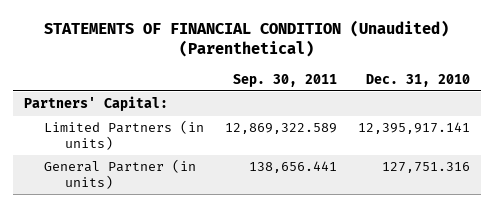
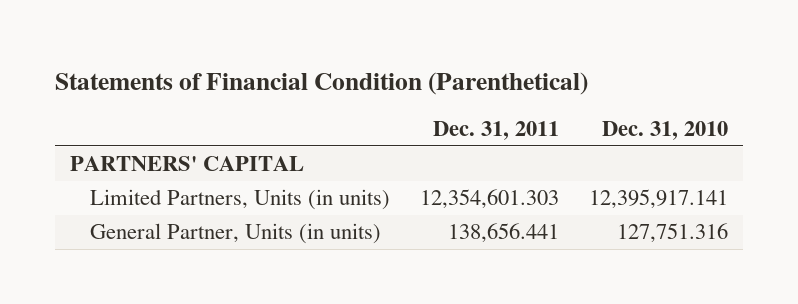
[43,19,449,57] STATEMENTS OF FINANCIAL CONDITION (Unaudited) (Parenthetical) -> [55,71,589,95] Statements of Financial Condition (Parenthetical)
[233,73,338,87] Sep. 30, 2011 -> none
none -> [433,121,560,141] Dec. 31, 2011
[23,96,168,112] Partners' Capital: -> [70,156,305,172] PARTNERS' CAPITAL
[44,120,205,150] Limited Partners (in units) -> [90,189,391,211] Limited Partners, Units (in units)
[44,159,197,189] General Partner (in units) -> [90,223,382,245] General Partner, Units (in units)

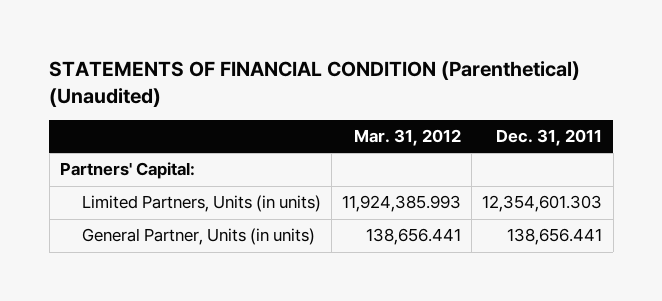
[55,71,589,95] Statements of Financial Condition (Parenthetical) -> [49,60,581,107] STATEMENTS OF FINANCIAL CONDITION (Parenthetical) (Unaudited)
[602,121,729,141] Dec. 31, 2010 -> none
none -> [353,129,461,147] Mar. 31, 2012
[70,156,305,172] PARTNERS' CAPITAL -> [59,162,195,180] Partners' Capital:

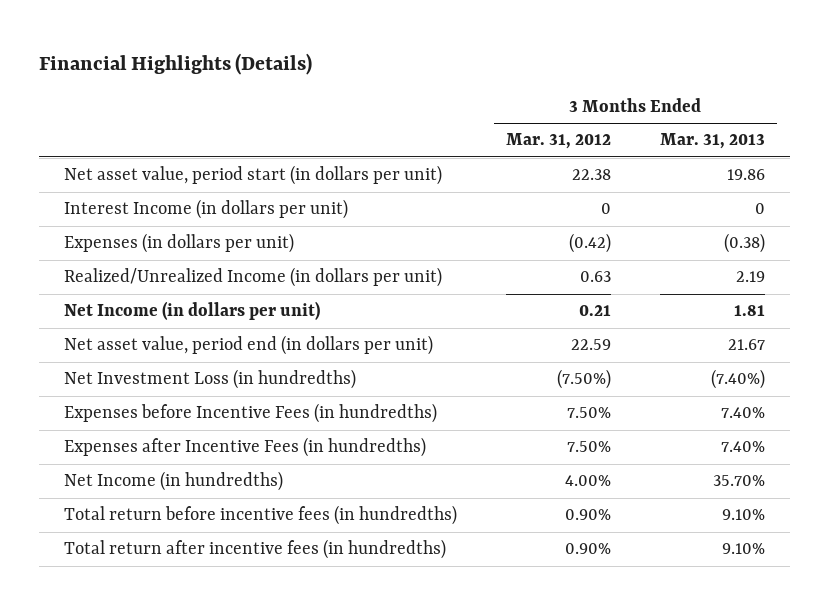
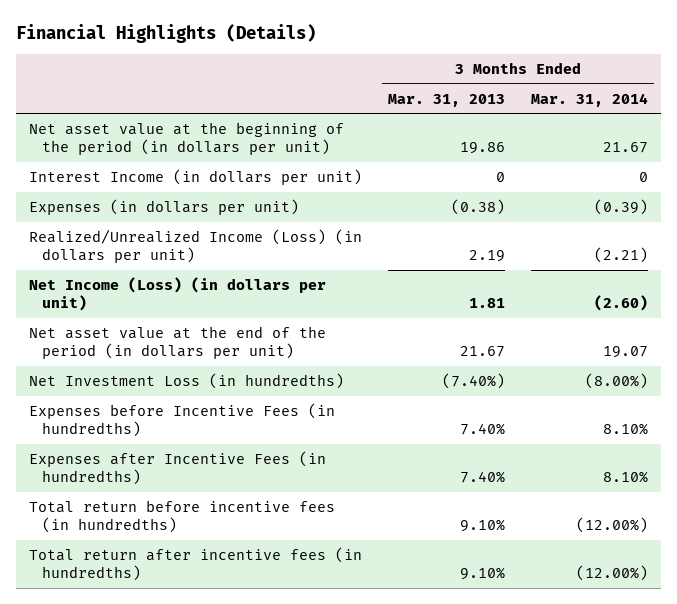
[505,133,611,150] Mar. 31, 2012 -> none
none -> [530,92,648,107] Mar. 31, 2014
[63,165,442,186] Net asset value, period start (in dollars per unit) -> [29,122,345,156] Net asset value at the beginning of the period (in dollars per unit)
[63,267,442,288] Realized/Unrealized Income (in dollars per unit) -> [29,229,363,264] Realized/Unrealized Income (Loss) (in dollars per unit)
[63,301,320,321] Net Income (in dollars per unit) -> [29,277,327,312] Net Income (Loss) (in dollars per unit)
[63,335,433,356] Net asset value, period end (in dollars per unit) -> [29,326,327,360] Net asset value at the end of the period (in dollars per unit)
[63,471,283,492] Net Income (in hundredths) -> none

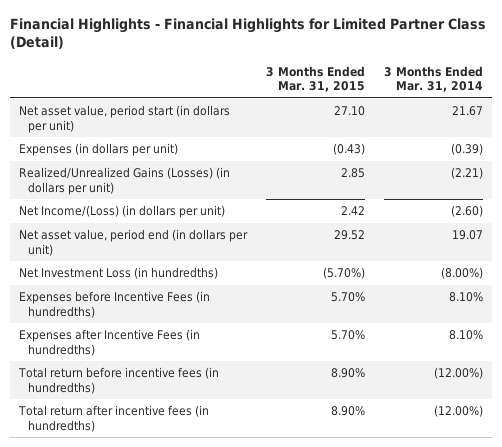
[16,24,317,44] Financial Highlights (Details) -> [9,17,486,50] Financial Highlights - Financial Highlights for Limited Partner Class (Detail)
[387,93,505,107] Mar. 31, 2013 -> none
none -> [265,65,365,93] 3 Months Ended Mar. 31, 2015
[29,169,363,186] Interest Income (in dollars per unit) -> none
[29,122,345,156] Net asset value at the beginning of the period (in dollars per unit) -> [19,105,231,133] Net asset value, period start (in dollars per unit)
[29,229,363,264] Realized/Unrealized Income (Loss) (in dollars per unit) -> [19,167,231,195] Realized/Unrealized Gains (Losses) (in dollars per unit)
[29,277,327,312] Net Income (Loss) (in dollars per unit) -> [19,205,226,219] Net Income/(Loss) (in dollars per unit)
[29,326,327,360] Net asset value at the end of the period (in dollars per unit) -> [19,229,249,256] Net asset value, period end (in dollars per unit)

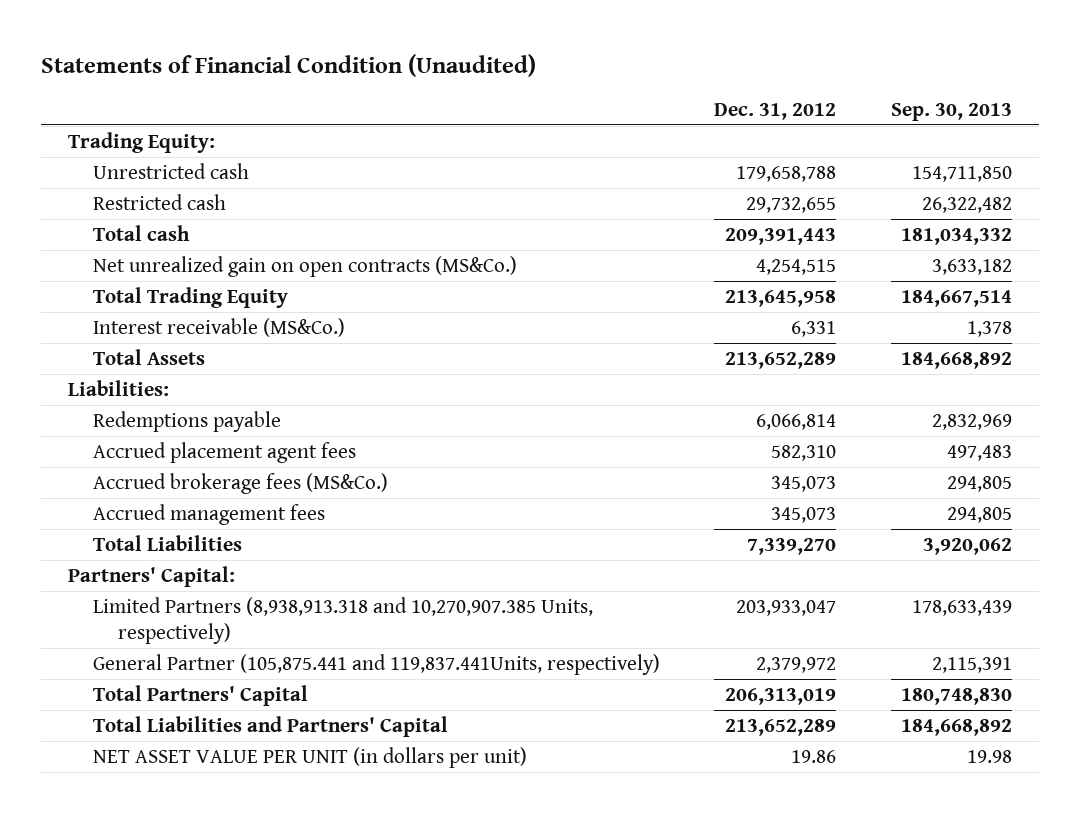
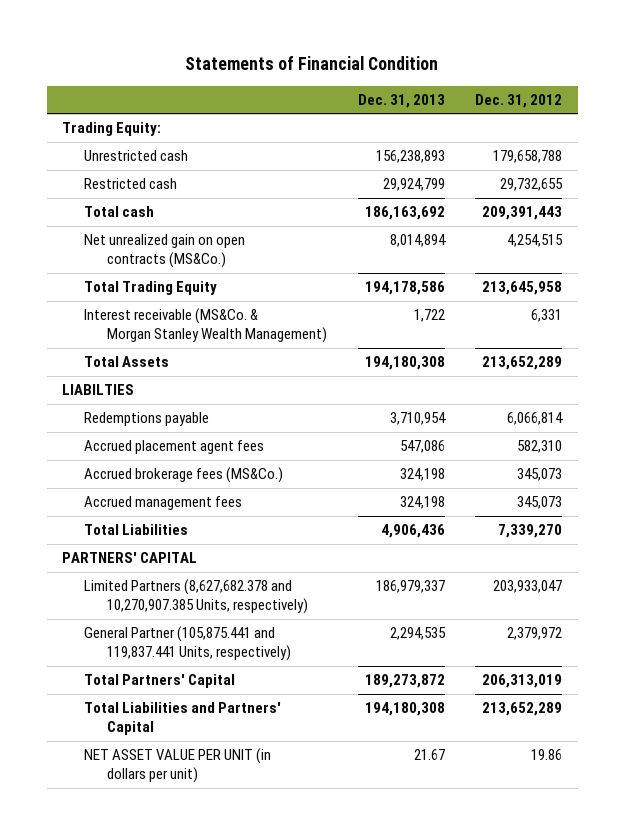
[40,54,536,78] Statements of Financial Condition (Unaudited) -> [185,56,439,71] Statements of Financial Condition
[890,102,1012,121] Sep. 30, 2013 -> none
none -> [357,93,445,108] Dec. 31, 2013
[93,317,346,337] Interest receivable (MS&Co.) -> [84,308,327,344] Interest receivable (MS&Co. & Morgan Stanley Wealth Management)
[68,379,170,396] Liabilities: -> [62,384,135,396] LIABILTIES
[68,565,236,587] Partners' Capital: -> [62,552,198,564] PARTNERS' CAPITAL
[93,596,594,644] Limited Partners (8,938,913.318 and 10,270,907.385 Units, respectively) -> [84,579,308,615] Limited Partners (8,627,682.378 and 10,270,907.385 Units, respectively)
[93,653,661,675] General Partner (105,875.441 and 119,837.441Units, respectively) -> [84,626,291,662] General Partner (105,875.441 and 119,837.441 Units, respectively)

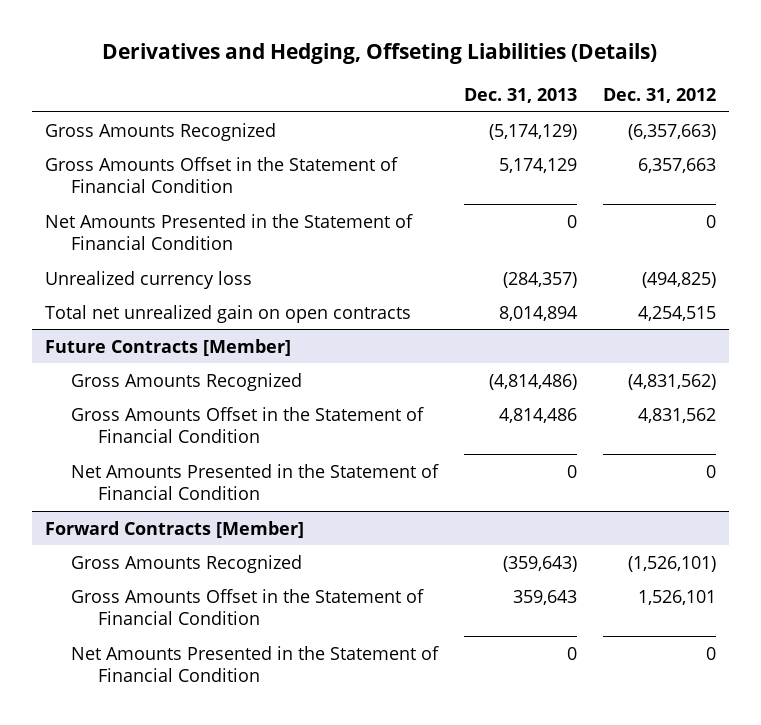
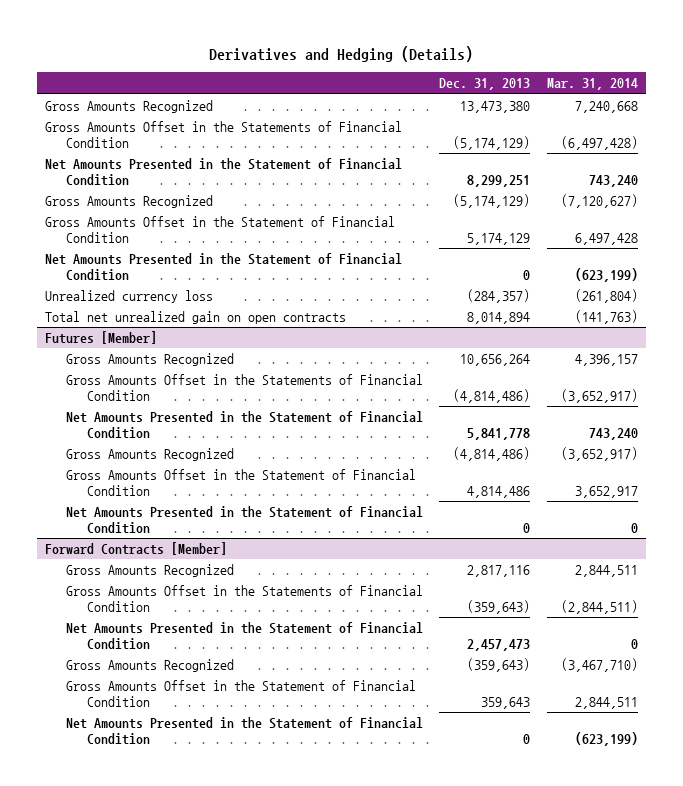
[102,43,658,65] Derivatives and Hedging, Offseting Liabilities (Details) -> [209,45,474,62] Derivatives and Hedging (Details)
[603,87,717,103] Dec. 31, 2012 -> none
none -> [546,78,638,91] Mar. 31, 2014
none -> [45,100,214,114] Gross Amounts Recognized
none -> [45,121,403,148] Gross Amounts Offset in the Statements of Financial Condition
none -> [45,158,403,186] Net Amounts Presented in the Statement of Financial Condition
[44,338,291,356] Future Contracts [Member] -> none
none -> [45,331,158,345] Futures [Member]
none -> [66,353,235,367] Gross Amounts Recognized
none -> [66,374,424,401] Gross Amounts Offset in the Statements of Financial Condition
none -> [66,411,424,439] Net Amounts Presented in the Statement of Financial Condition
none -> [66,564,235,578] Gross Amounts Recognized
none -> [66,585,424,612] Gross Amounts Offset in the Statements of Financial Condition
none -> [66,622,424,650] Net Amounts Presented in the Statement of Financial Condition

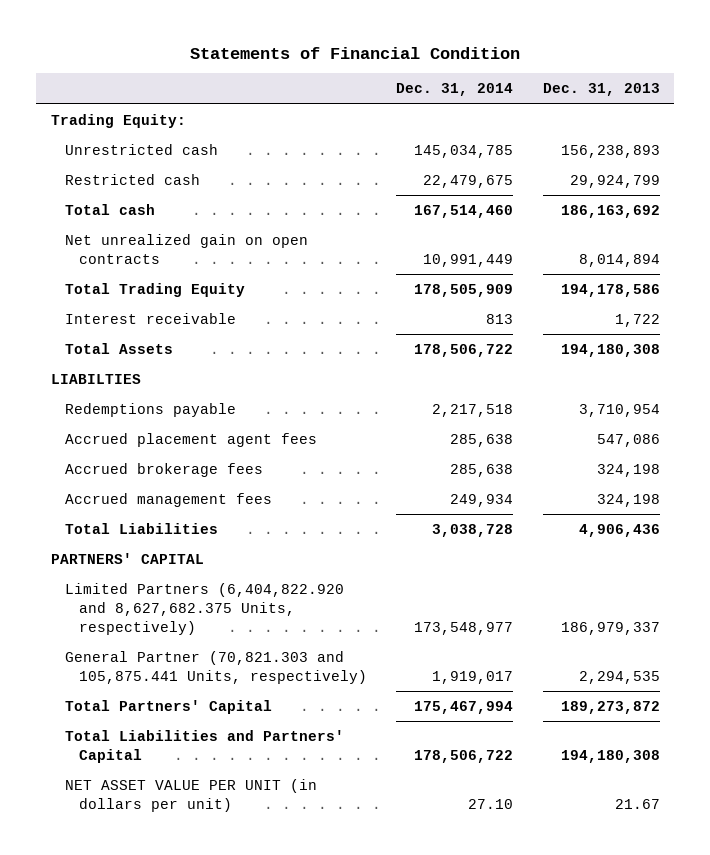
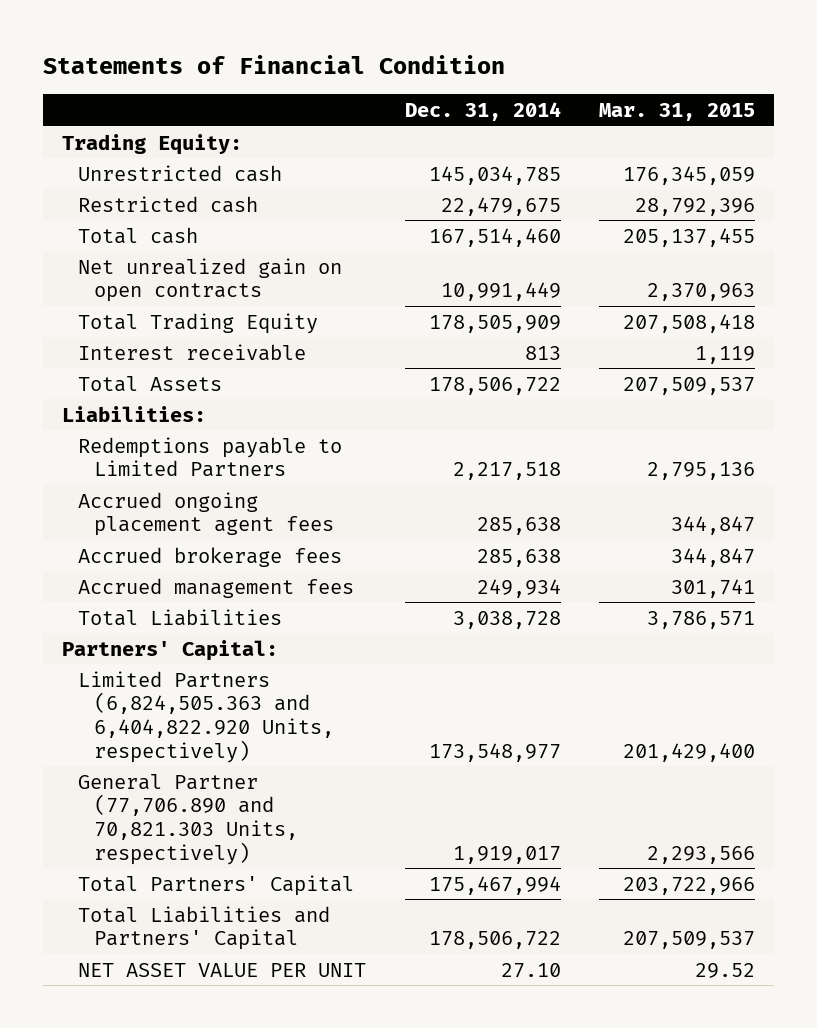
[542,83,660,97] Dec. 31, 2013 -> none
none -> [599,103,756,122] Mar. 31, 2015
[50,373,141,384] LIABILTIES -> [62,405,207,422] Liabilities:
[64,402,236,417] Redemptions payable -> [77,436,342,478] Redemptions payable to Limited Partners
[64,432,317,447] Accrued placement agent fees -> [77,491,334,537] Accrued ongoing placement agent fees
[50,552,204,564] PARTNERS' CAPITAL -> [62,639,279,661] Partners' Capital:
[64,582,344,635] Limited Partners (6,404,822.920 and 8,627,682.375 Units, respectively) -> [77,670,334,763] Limited Partners (6,824,505.363 and 6,404,822.920 Units, respectively)
[64,650,367,684] General Partner (70,821.303 and 105,875.441 Units, respectively) -> [77,773,298,865] General Partner (77,706.890 and 70,821.303 Units, respectively)
[64,778,317,812] NET ASSET VALUE PER UNIT (in dollars per unit) -> [77,962,366,977] NET ASSET VALUE PER UNIT

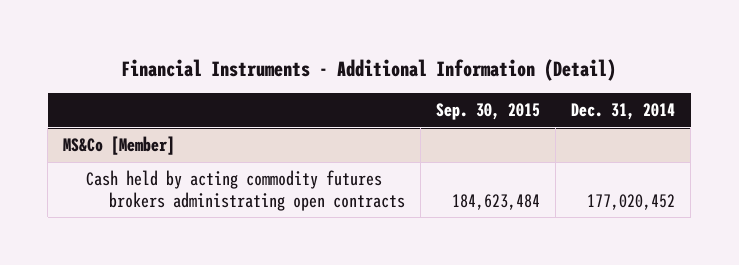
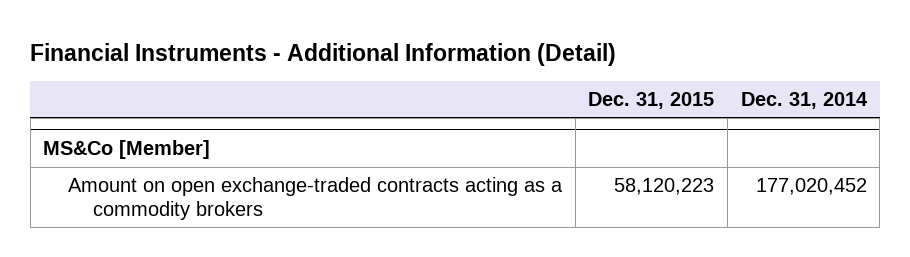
[436,103,541,121] Sep. 30, 2015 -> none
none -> [588,91,715,109] Dec. 31, 2015
[86,170,405,211] Cash held by acting commodity futures brokers administrating open contracts -> [68,177,564,220] Amount on open exchange-traded contracts acting as a commodity brokers

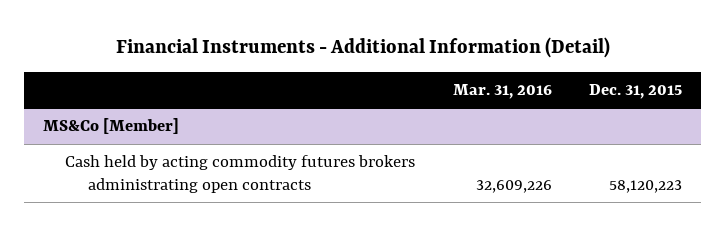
[740,91,868,109] Dec. 31, 2014 -> none
none -> [452,83,552,99] Mar. 31, 2016
[68,177,564,220] Amount on open exchange-traded contracts acting as a commodity brokers -> [65,155,416,193] Cash held by acting commodity futures brokers administrating open contracts

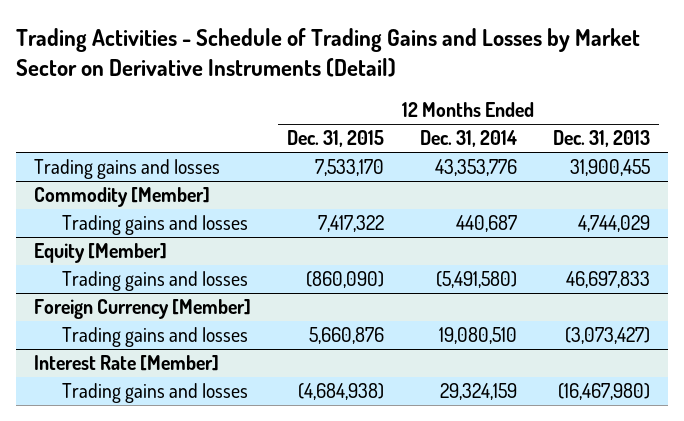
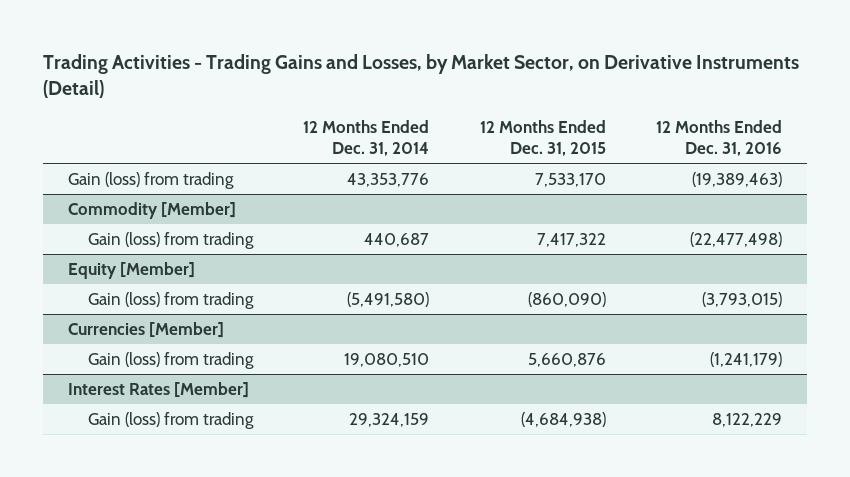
[16,28,641,78] Trading Activities - Schedule of Trading Gains and Losses by Market Sector on Derivative Instruments (Detail) -> [42,53,799,99] Trading Activities - Trading Gains and Losses, by Market Sector, on Derivative Instruments (Detail)
[552,130,650,148] Dec. 31, 2013 -> none
none -> [656,120,783,156] 12 Months Ended Dec. 31, 2016
[34,159,221,180] Trading gains and losses -> [67,172,234,190] Gain (loss) from trading
[62,215,249,236] Trading gains and losses -> [87,232,254,250] Gain (loss) from trading
[62,271,249,292] Trading gains and losses -> [87,292,254,310] Gain (loss) from trading
[34,299,252,320] Foreign Currency [Member] -> [67,322,224,339] Currencies [Member]
[62,327,249,348] Trading gains and losses -> [87,352,254,370] Gain (loss) from trading
[34,355,220,372] Interest Rate [Member] -> [67,382,249,399] Interest Rates [Member]
[62,383,249,404] Trading gains and losses -> [87,412,254,430] Gain (loss) from trading

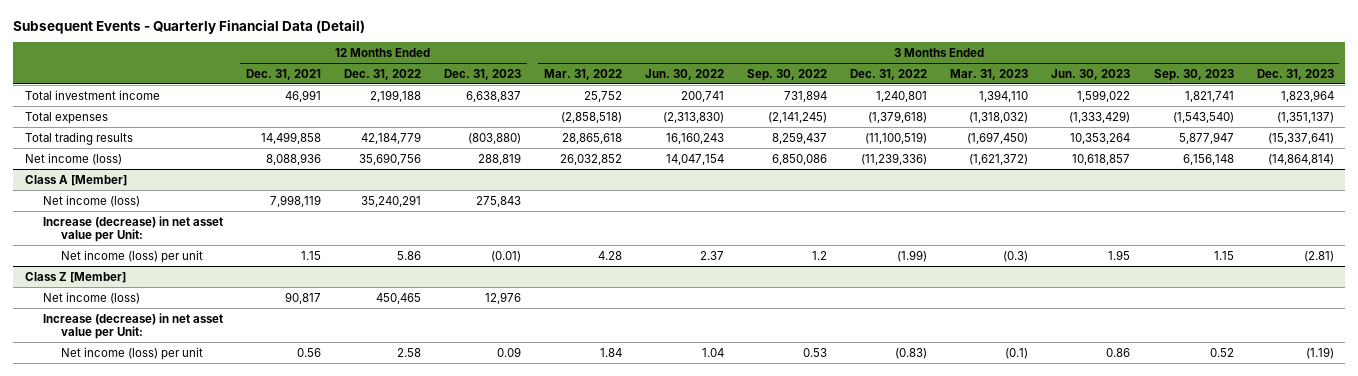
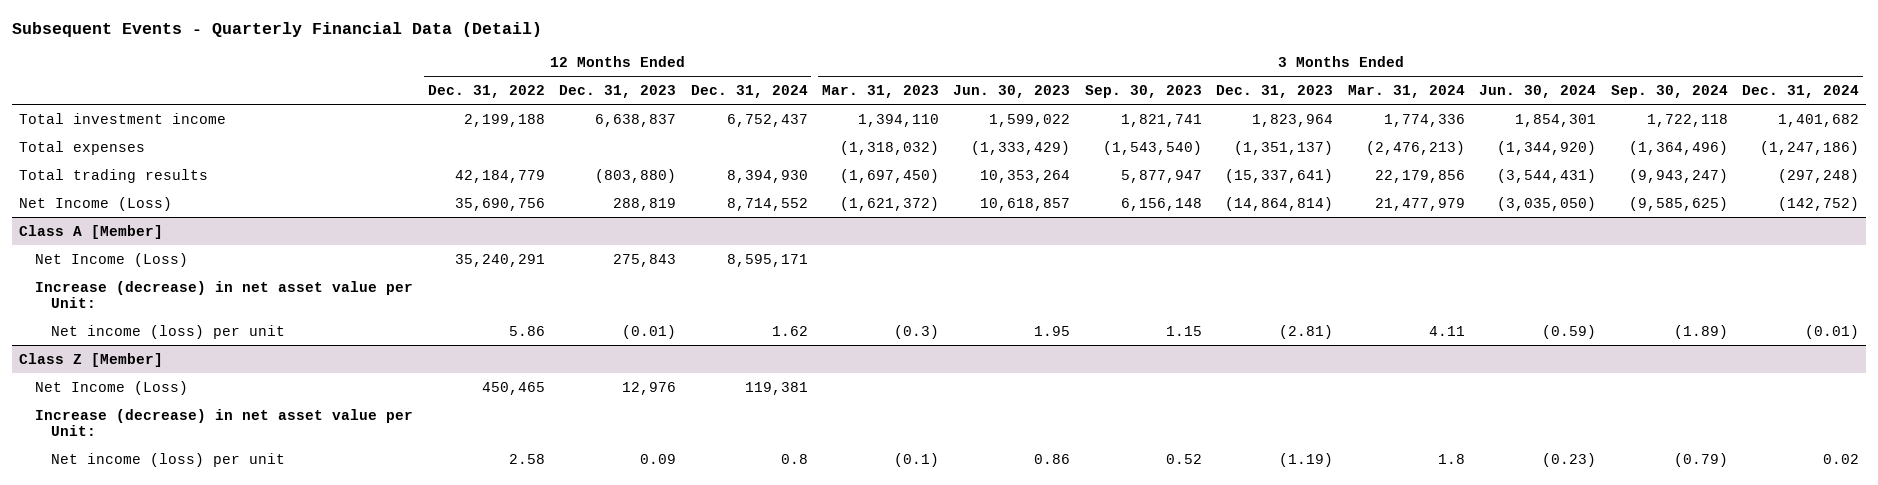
[245,68,321,80] Dec. 31, 2021 -> none
[544,68,623,80] Mar. 31, 2022 -> none
[645,68,725,80] Jun. 30, 2022 -> none
[747,68,828,81] Sep. 30, 2022 -> none
[850,68,928,80] Dec. 31, 2022 -> none
none -> [690,84,808,98] Dec. 31, 2024
none -> [1347,84,1465,98] Mar. 31, 2024
none -> [1479,84,1597,98] Jun. 30, 2024
none -> [1610,84,1728,98] Sep. 30, 2024
none -> [1742,84,1860,98] Dec. 31, 2024
[24,152,122,165] Net income (loss) -> [19,196,173,211] Net Income (Loss)
[42,194,140,207] Net income (loss) -> [35,252,189,267] Net Income (Loss)
[42,291,140,304] Net income (loss) -> [35,380,189,395] Net Income (Loss)

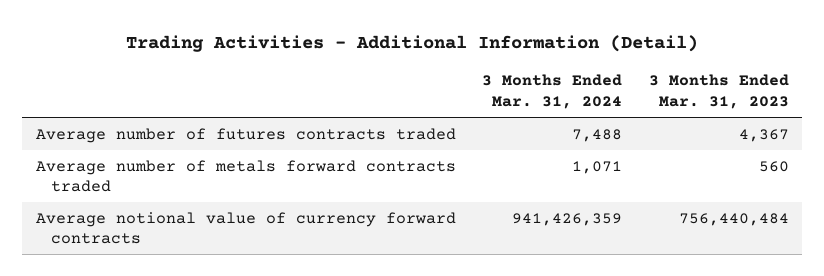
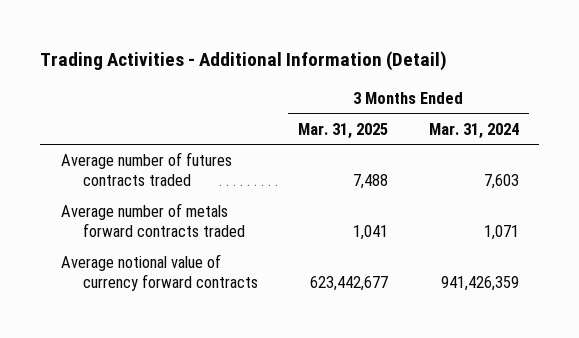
[648,74,789,110] 3 Months Ended Mar. 31, 2023 -> none
none -> [298,122,389,139] Mar. 31, 2025
[572,128,623,142] 7,488 -> [483,174,519,190] 7,603

